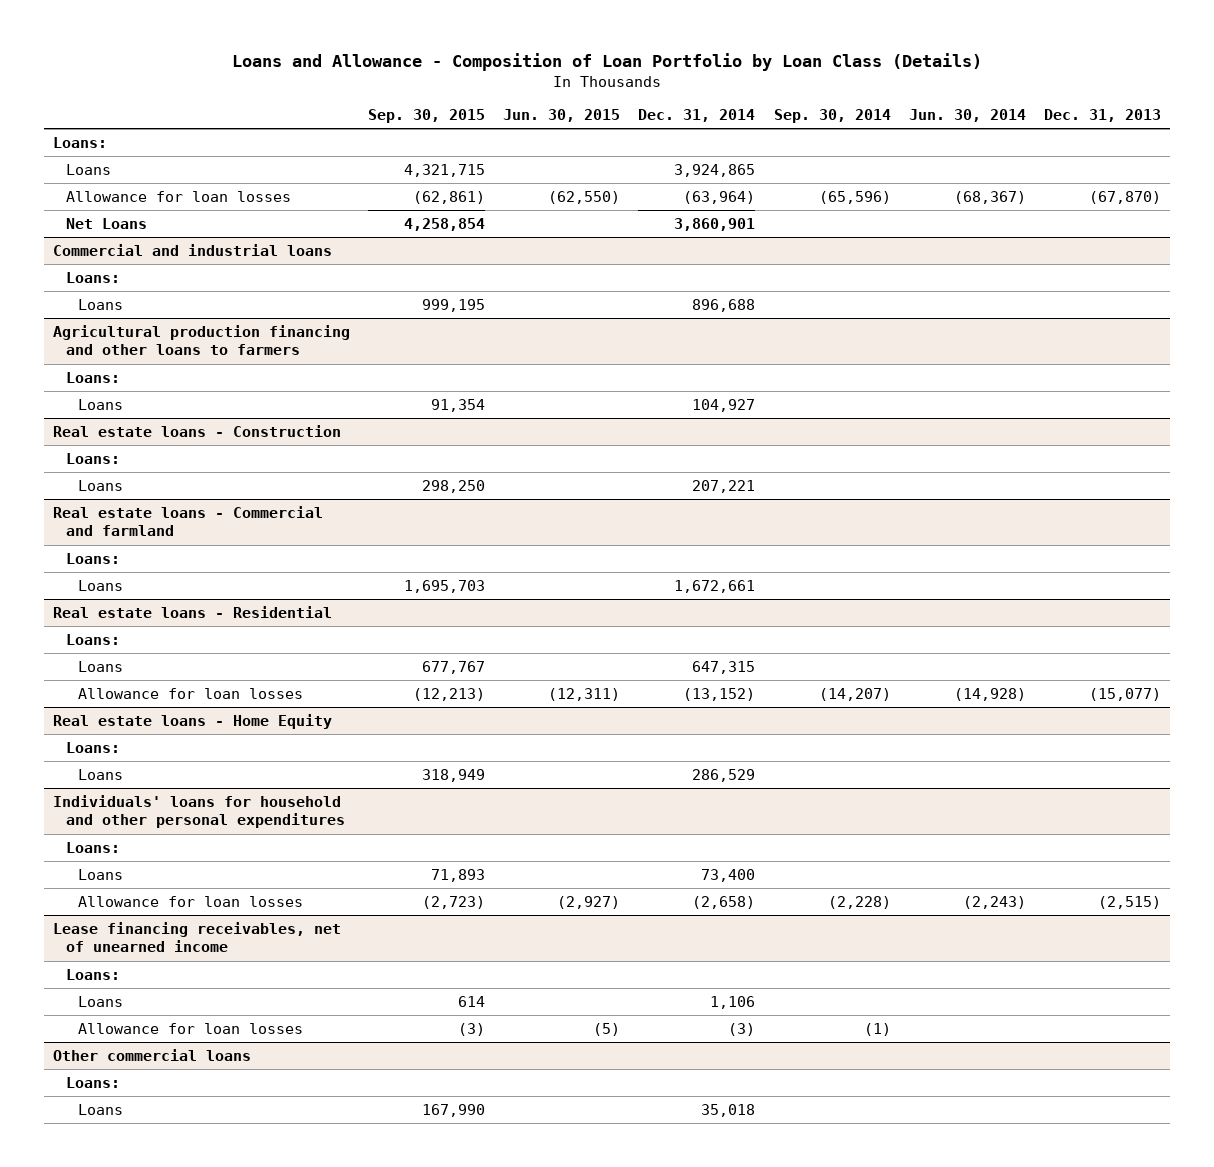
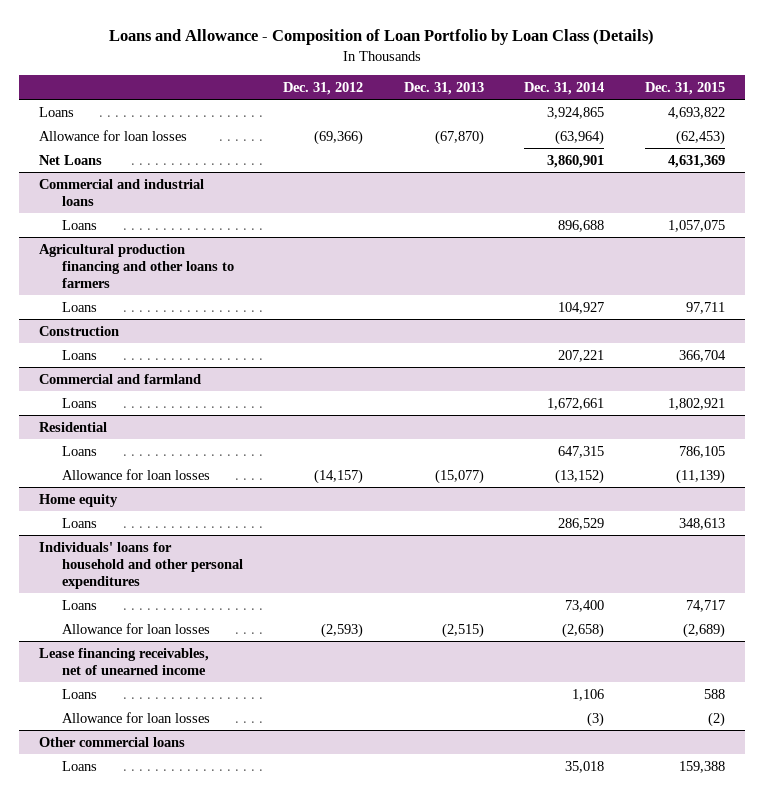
[368,109,486,124] Sep. 30, 2015 -> none
[503,109,621,123] Jun. 30, 2015 -> none
[773,109,891,124] Sep. 30, 2014 -> none
[908,109,1026,123] Jun. 30, 2014 -> none
none -> [283,81,364,95] Dec. 31, 2012
none -> [644,81,725,95] Dec. 31, 2015
[53,136,108,148] Loans: -> none
[65,271,120,283] Loans: -> none
[65,371,120,383] Loans: -> none
[65,452,120,464] Loans: -> none
[53,424,342,437] Real estate loans - Construction -> [39,325,120,336] Construction
[65,552,120,564] Loans: -> none
[53,505,324,537] Real estate loans - Commercial and farmland -> [39,373,202,384] Commercial and farmland
[65,633,120,645] Loans: -> none
[53,605,333,618] Real estate loans - Residential -> [39,421,108,432] Residential
[65,741,120,753] Loans: -> none
[53,713,333,729] Real estate loans - Home Equity -> [39,493,119,507] Home equity
[65,841,120,853] Loans: -> none
[65,968,120,980] Loans: -> none
[65,1076,120,1088] Loans: -> none

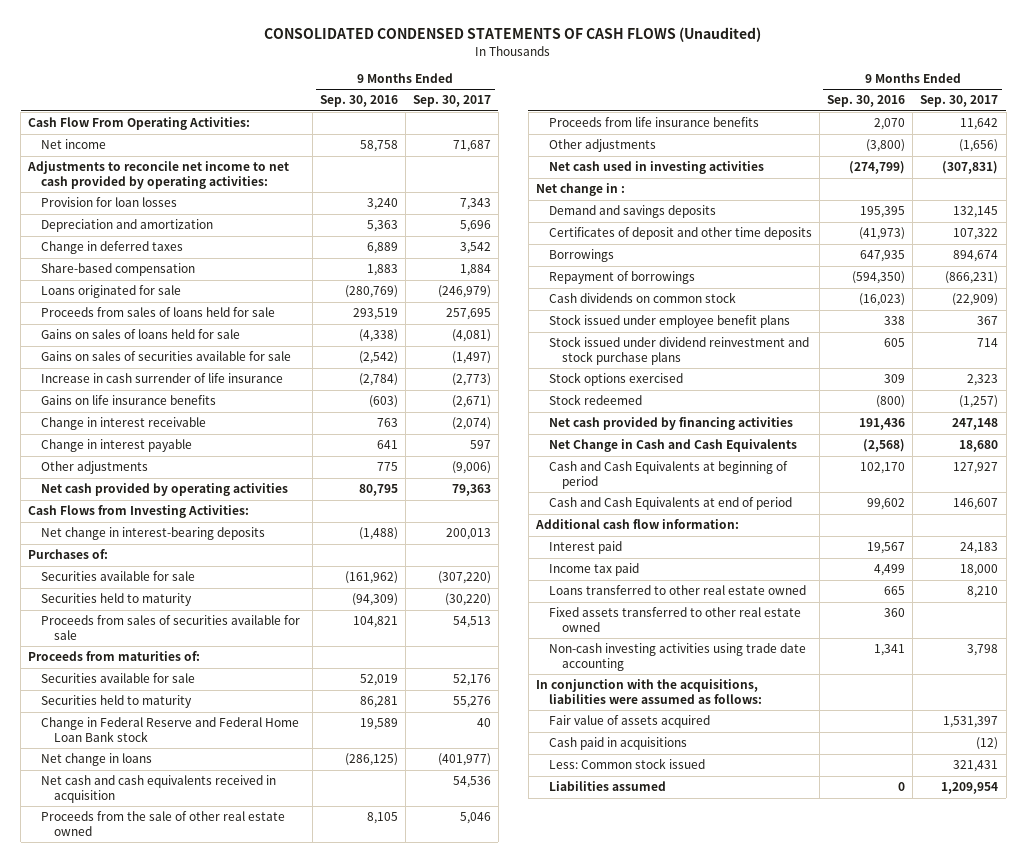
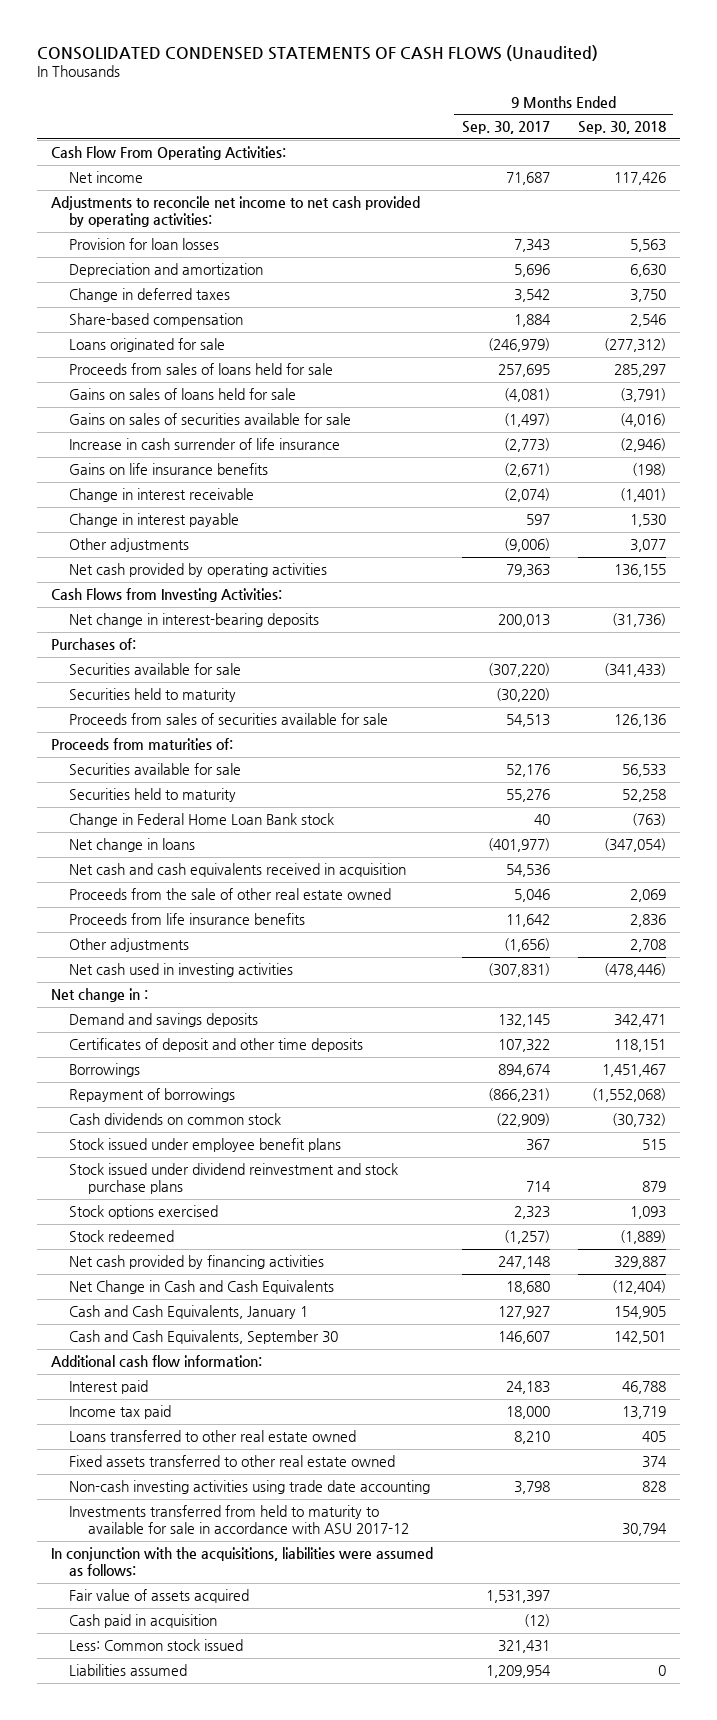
[319,95,398,108] Sep. 30, 2016 -> none
none -> [578,121,667,135] Sep. 30, 2018
[41,717,300,743] Change in Federal Reserve and Federal Home Loan Bank stock -> [69,813,335,828] Change in Federal Home Loan Bank stock
[549,461,789,490] Cash and Cash Equivalents at beginning of period -> [69,1305,309,1320] Cash and Cash Equivalents, January 1
[549,497,793,511] Cash and Cash Equivalents at end of period -> [69,1330,339,1345] Cash and Cash Equivalents, September 30
none -> [69,1505,409,1535] Investments transferred from held to maturity to available for sale in accordance with ASU 2017-12
[549,737,688,751] Cash paid in acquisitions -> [69,1614,218,1629] Cash paid in acquisition

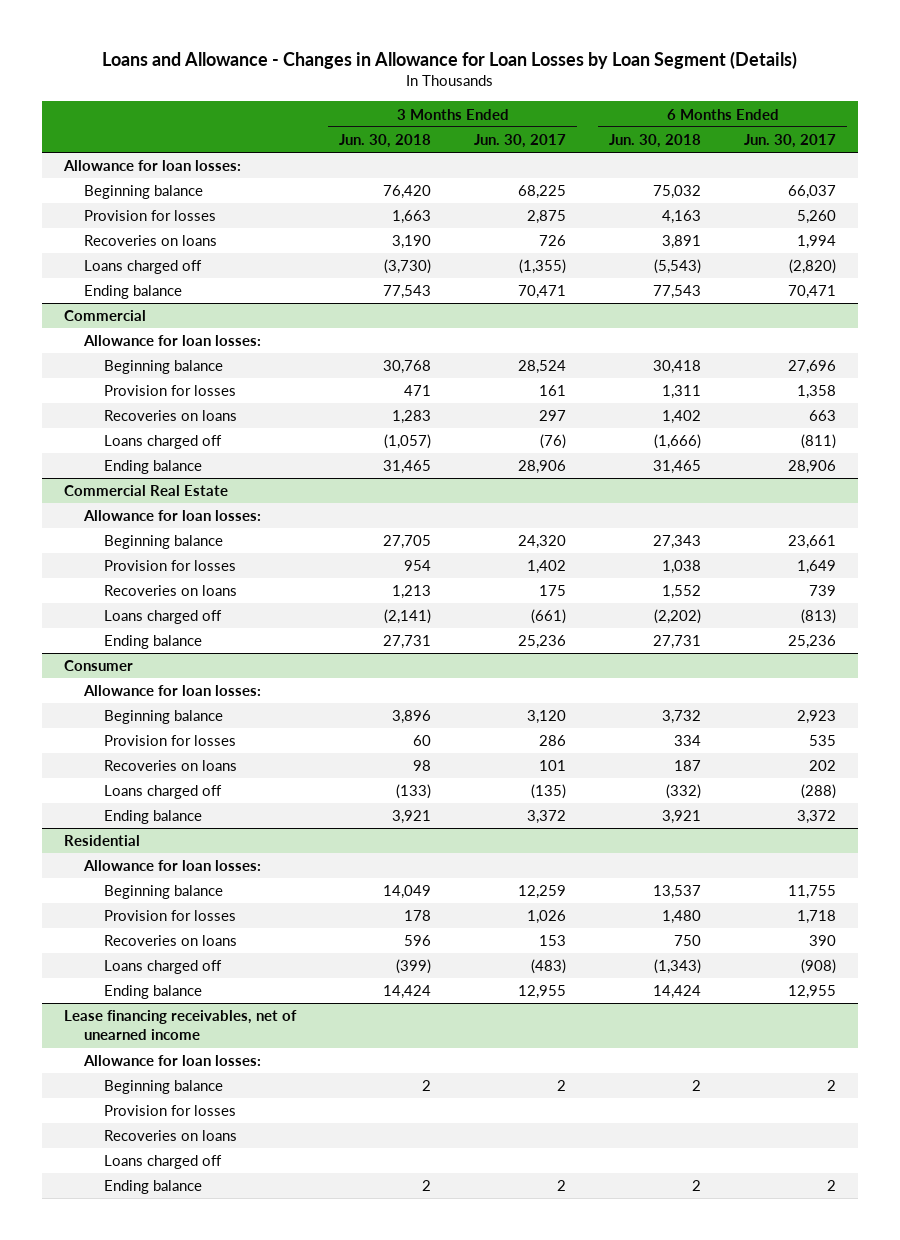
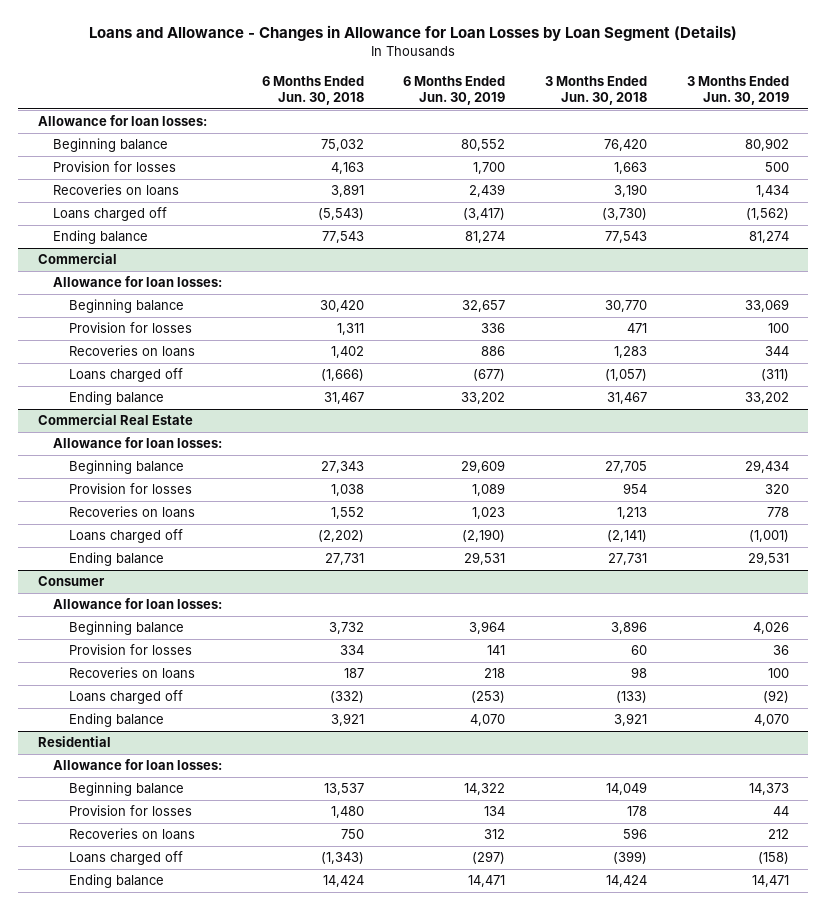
[474,133,567,148] Jun. 30, 2017 -> none
[744,133,837,148] Jun. 30, 2017 -> none
none -> [403,75,506,106] 6 Months Ended Jun. 30, 2019
none -> [686,75,789,106] 3 Months Ended Jun. 30, 2019
[382,360,431,375] 30,768 -> [604,300,647,313] 30,770
[653,360,702,375] 30,418 -> [319,300,364,313] 30,420
[382,460,431,475] 31,465 -> [606,392,647,405] 31,467
[653,460,702,475] 31,465 -> [323,392,364,405] 31,467
[63,1010,297,1041] Lease financing receivables, net of unearned income -> none
[82,1055,261,1067] Allowance for loan losses: -> none
[103,1080,223,1095] Beginning balance -> none
[103,1105,236,1117] Provision for losses -> none
[103,1130,237,1142] Recoveries on loans -> none
[103,1155,222,1170] Loans charged off -> none
[103,1180,202,1195] Ending balance -> none

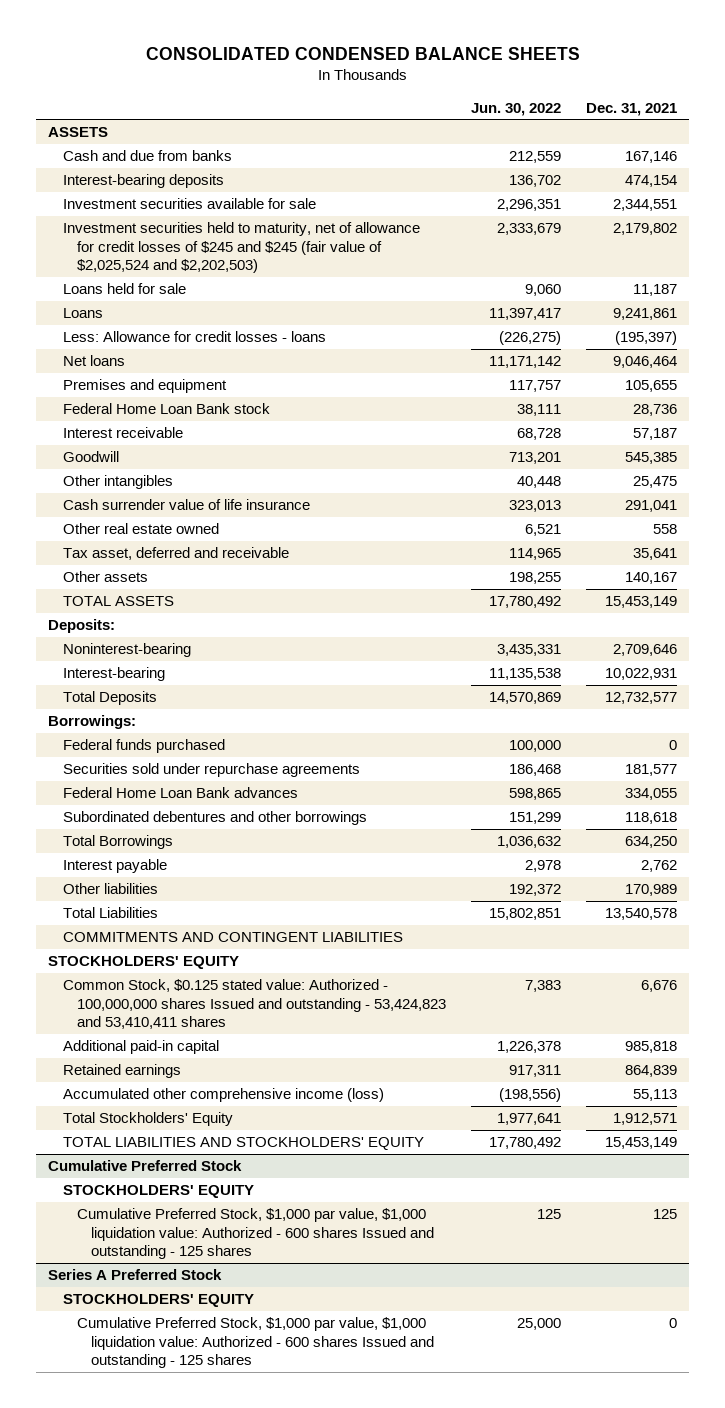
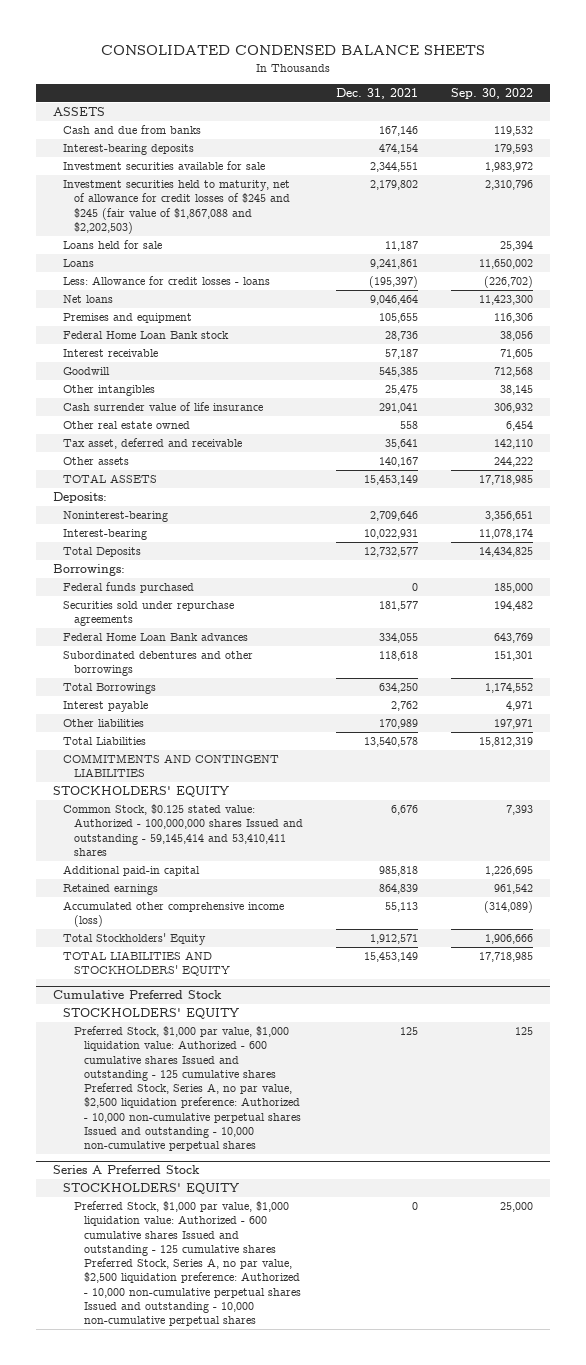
[470,102,561,116] Jun. 30, 2022 -> none
none -> [451,87,534,99] Sep. 30, 2022
[62,222,420,274] Investment securities held to maturity, net of allowance for credit losses of $245 and $245 (fair value of $2,025,524 and $2,202,503) -> [63,180,291,234] Investment securities held to maturity, net of allowance for credit losses of $245 and $245 (fair value of $1,867,088 and $2,202,503)
[62,979,446,1030] Common Stock, $0.125 stated value: Authorized - 100,000,000 shares Issued and outstanding - 53,424,823 and 53,410,411 shares -> [63,804,303,856] Common Stock, $0.125 stated value: Authorized - 100,000,000 shares Issued and outstanding - 59,145,414 and 53,410,411 shares
[76,1208,434,1260] Cumulative Preferred Stock, $1,000 par value, $1,000 liquidation value: Authorized - 600 shares Issued and outstanding - 125 shares -> [73,1026,302,1152] Preferred Stock, $1,000 par value, $1,000 liquidation value: Authorized - 600 cumulative shares Issued and outstanding - 125 cumulative shares Preferred Stock, Series A, no par value, $2,500 liquidation preference: Authorized - 10,000 non-cumulative perpetual shares Issued and outstanding - 10,000 non-cumulative perpetual shares
[76,1317,434,1369] Cumulative Preferred Stock, $1,000 par value, $1,000 liquidation value: Authorized - 600 shares Issued and outstanding - 125 shares -> [73,1201,302,1327] Preferred Stock, $1,000 par value, $1,000 liquidation value: Authorized - 600 cumulative shares Issued and outstanding - 125 cumulative shares Preferred Stock, Series A, no par value, $2,500 liquidation preference: Authorized - 10,000 non-cumulative perpetual shares Issued and outstanding - 10,000 non-cumulative perpetual shares

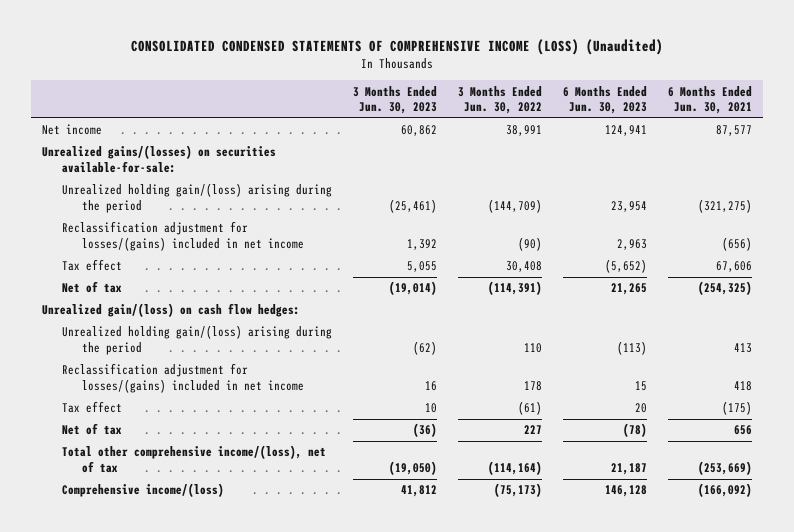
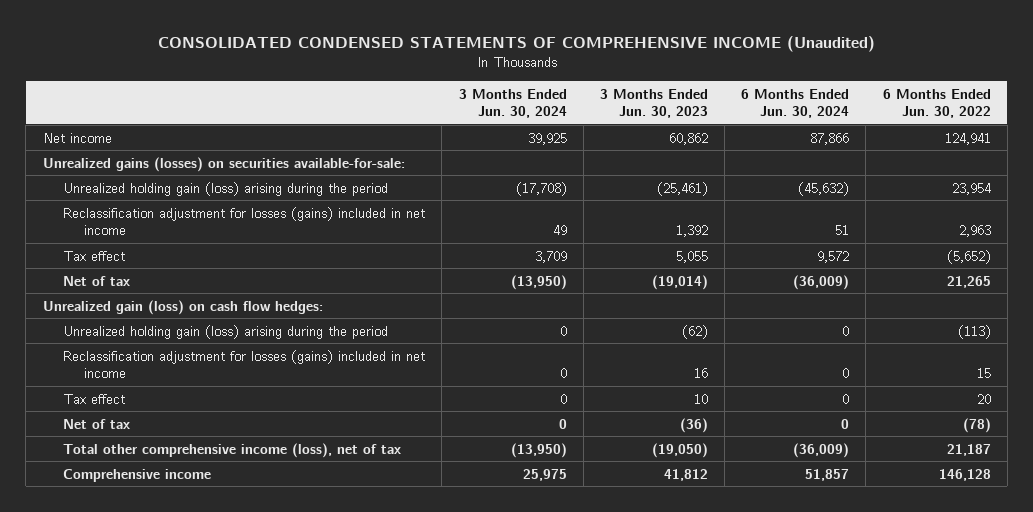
[131,38,664,55] CONSOLIDATED CONDENSED STATEMENTS OF COMPREHENSIVE INCOME (LOSS) (Unaudited) -> [157,35,875,52] CONSOLIDATED CONDENSED STATEMENTS OF COMPREHENSIVE INCOME (Unaudited)
[458,85,543,115] 3 Months Ended Jun. 30, 2022 -> none
[563,85,648,115] 6 Months Ended Jun. 30, 2023 -> none
[668,85,753,115] 6 Months Ended Jun. 30, 2021 -> none
none -> [458,88,567,118] 3 Months Ended Jun. 30, 2024
none -> [741,88,850,118] 6 Months Ended Jun. 30, 2024
none -> [882,88,991,118] 6 Months Ended Jun. 30, 2022
[41,145,276,173] Unrealized gains/(losses) on securities available-for-sale: -> [42,156,405,172] Unrealized gains (losses) on securities available-for-sale:
[61,183,332,213] Unrealized holding gain/(loss) arising during the period -> [63,181,389,196] Unrealized holding gain (loss) arising during the period
[61,221,304,251] Reclassification adjustment for losses/(gains) included in net income -> [63,206,426,235] Reclassification adjustment for losses (gains) included in net income
[41,303,300,318] Unrealized gain/(loss) on cash flow hedges: -> [42,299,323,315] Unrealized gain (loss) on cash flow hedges:
[61,325,332,355] Unrealized holding gain/(loss) arising during the period -> [63,324,389,339] Unrealized holding gain (loss) arising during the period
[61,363,304,393] Reclassification adjustment for losses/(gains) included in net income -> [63,349,426,378] Reclassification adjustment for losses (gains) included in net income
[61,445,326,473] Total other comprehensive income/(loss), net of tax -> [63,442,402,458] Total other comprehensive income (loss), net of tax
[61,483,224,498] Comprehensive income/(loss) -> [63,468,212,482] Comprehensive income

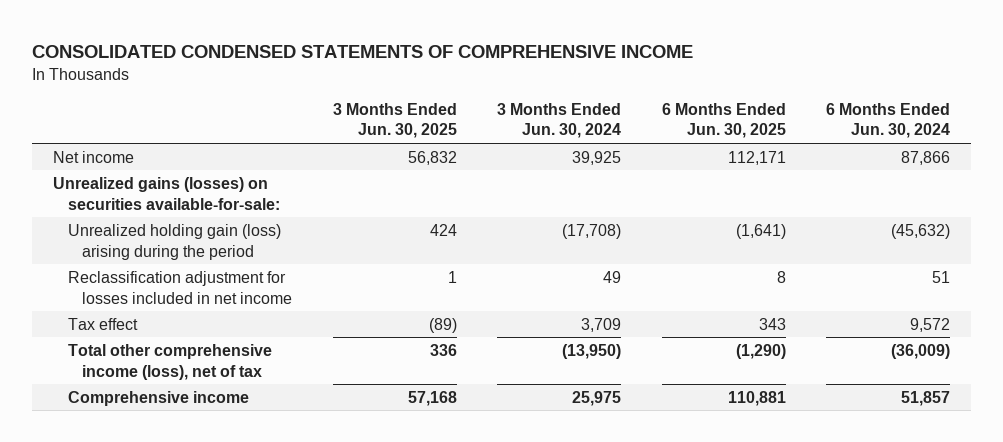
[157,35,875,52] CONSOLIDATED CONDENSED STATEMENTS OF COMPREHENSIVE INCOME (Unaudited) -> [32,44,694,58] CONSOLIDATED CONDENSED STATEMENTS OF COMPREHENSIVE INCOME
[599,88,708,118] 3 Months Ended Jun. 30, 2023 -> none
[882,88,991,118] 6 Months Ended Jun. 30, 2022 -> none
none -> [332,102,457,139] 3 Months Ended Jun. 30, 2025
none -> [661,102,786,139] 6 Months Ended Jun. 30, 2025
[63,206,426,235] Reclassification adjustment for losses (gains) included in net income -> [67,270,293,304] Reclassification adjustment for losses included in net income
[63,275,131,286] Net of tax -> none
[42,299,323,315] Unrealized gain (loss) on cash flow hedges: -> none
[63,324,389,339] Unrealized holding gain (loss) arising during the period -> none
[63,349,426,378] Reclassification adjustment for losses (gains) included in net income -> none
[63,393,126,404] Tax effect -> none
[63,418,131,429] Net of tax -> none

